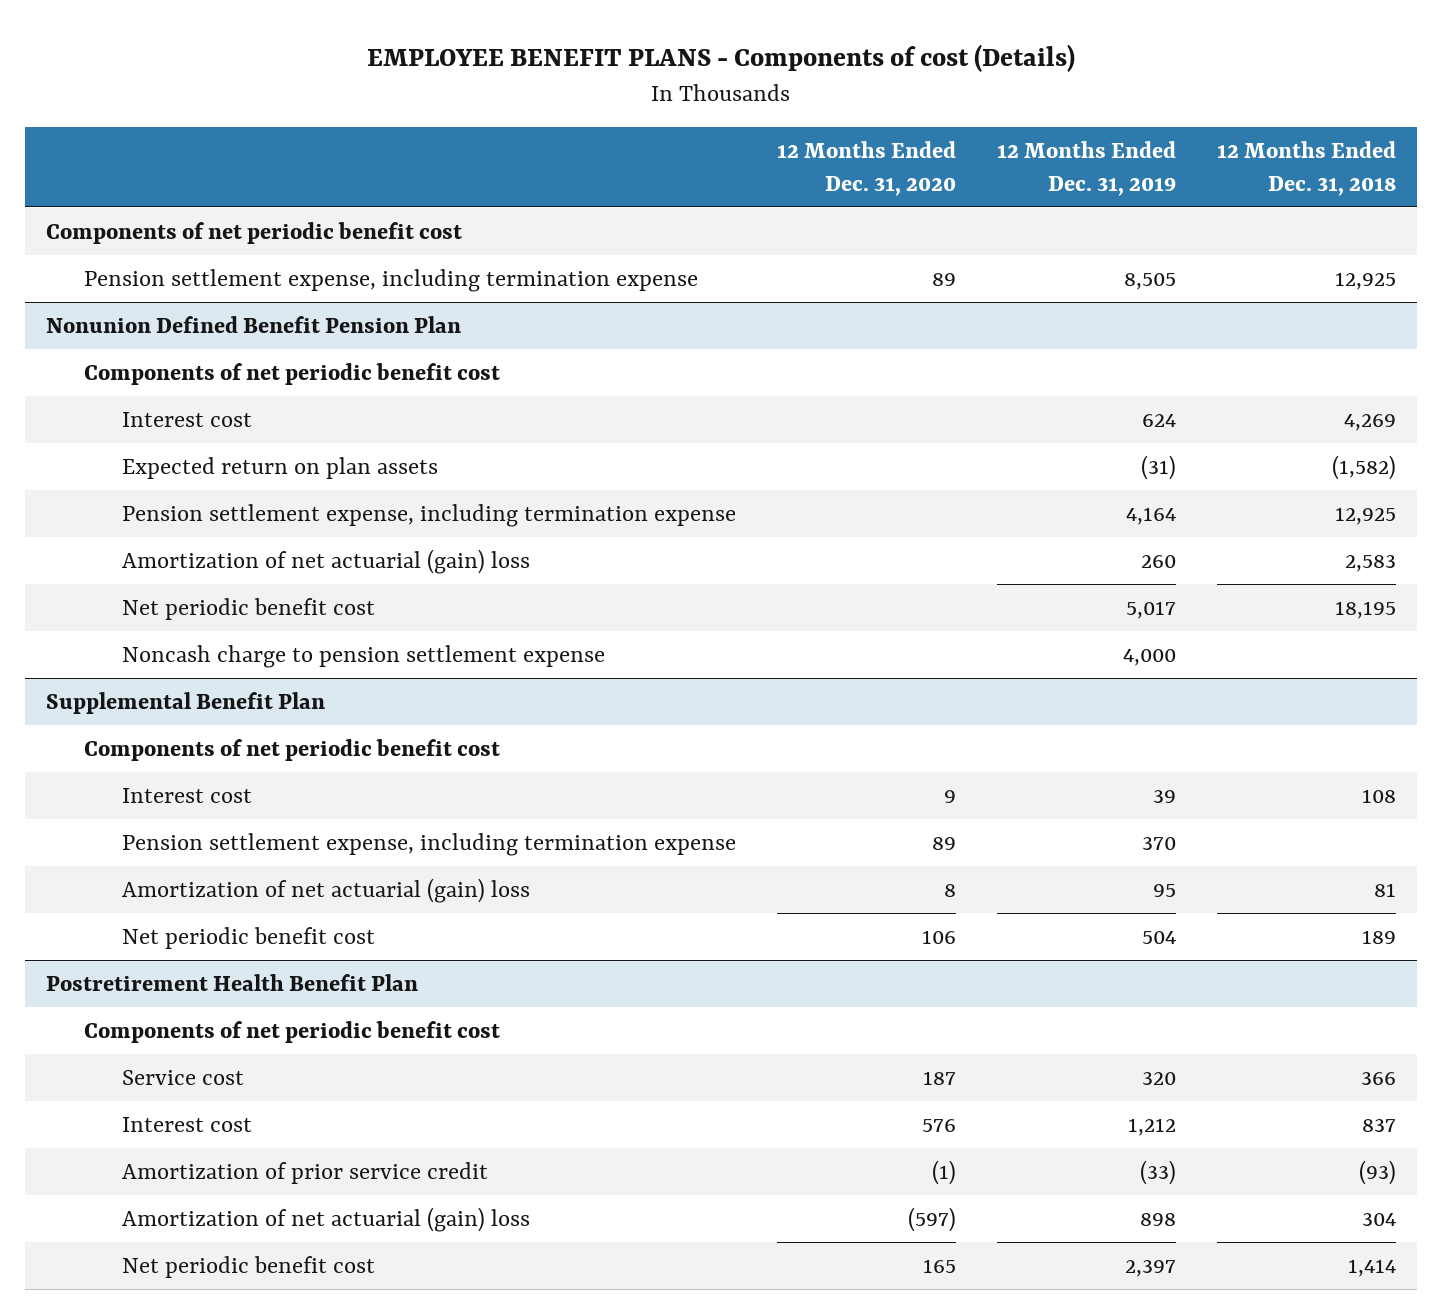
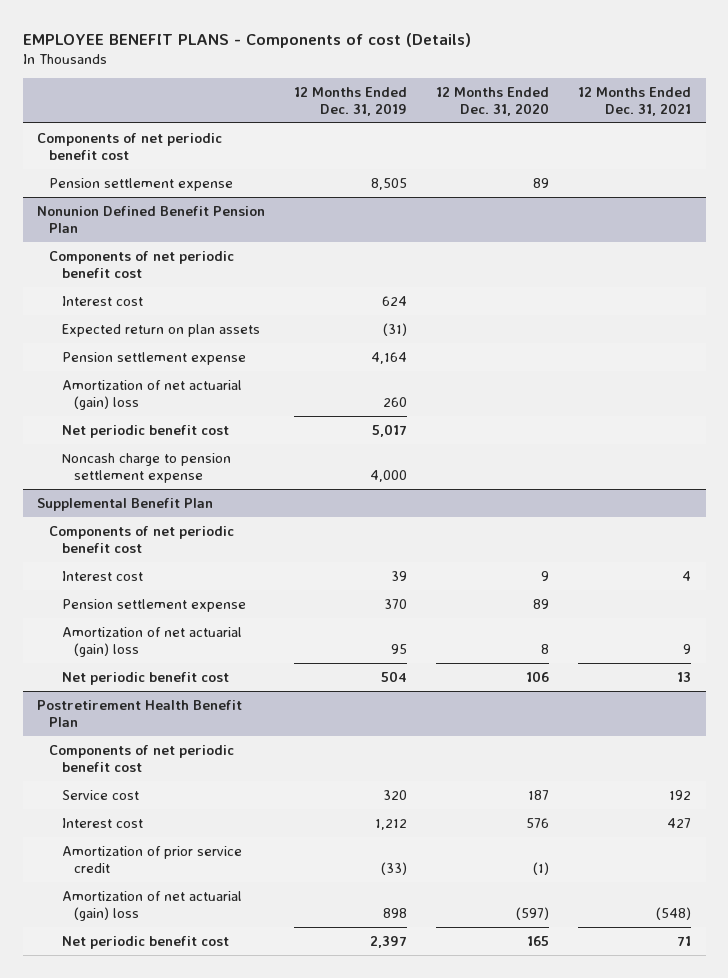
[1217,141,1397,196] 12 Months Ended Dec. 31, 2018 -> none
none -> [578,86,692,116] 12 Months Ended Dec. 31, 2021
[83,268,698,292] Pension settlement expense, including termination expense -> [49,177,234,191] Pension settlement expense
[122,503,737,527] Pension settlement expense, including termination expense -> [61,351,246,365] Pension settlement expense
[122,832,737,856] Pension settlement expense, including termination expense -> [61,598,246,612] Pension settlement expense

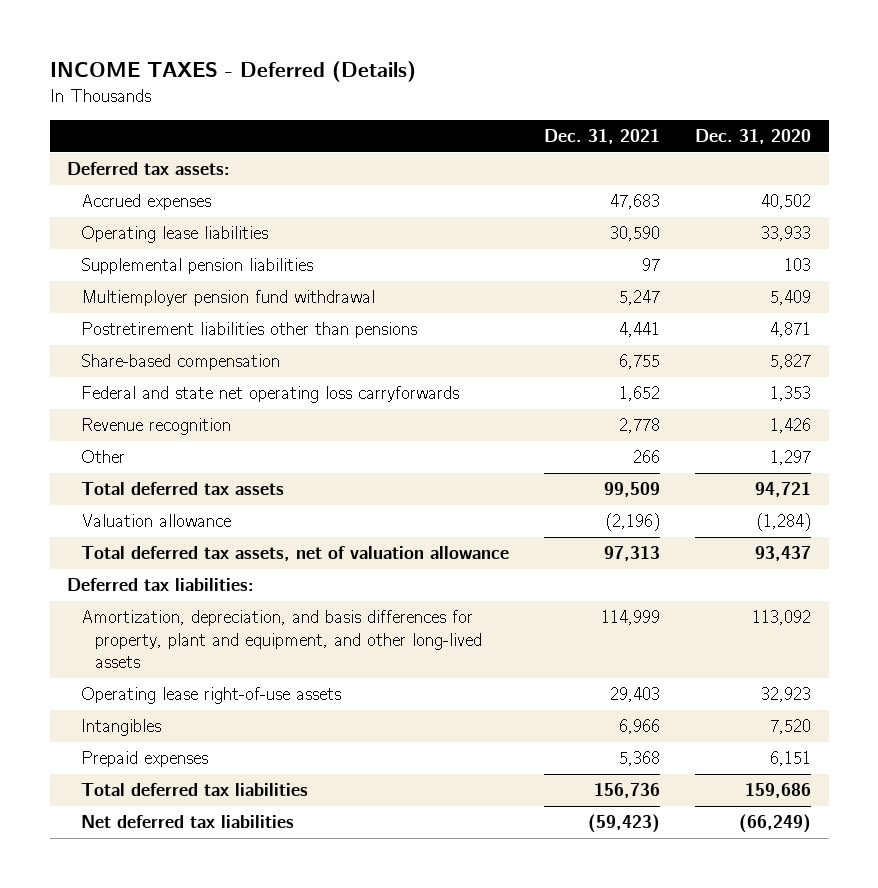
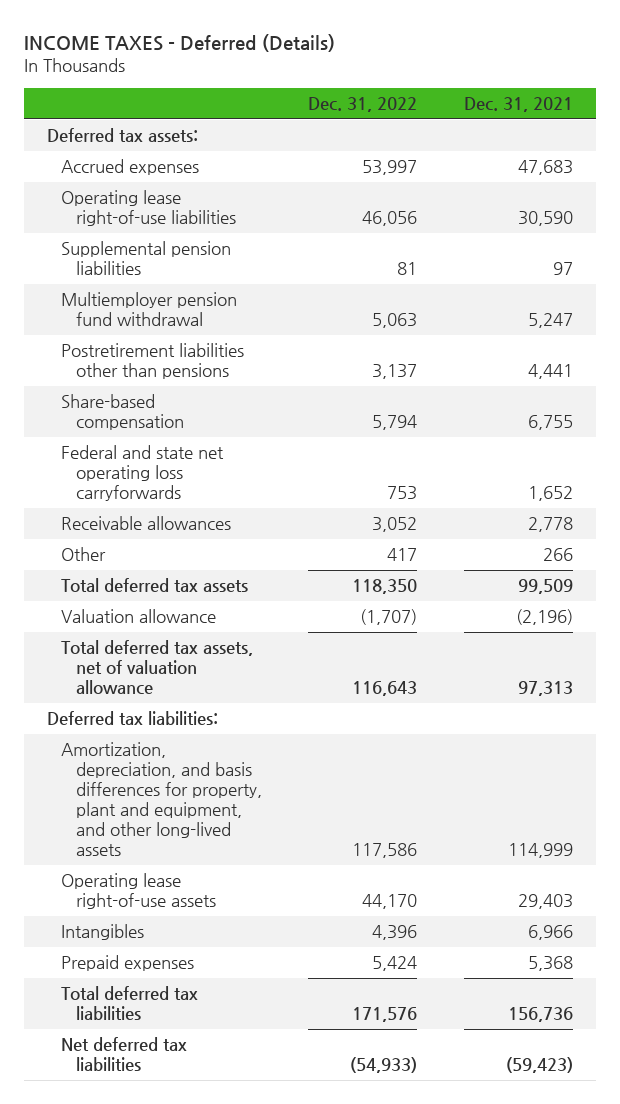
[695,128,812,144] Dec. 31, 2020 -> none
none -> [308,96,418,112] Dec. 31, 2022
[80,226,268,244] Operating lease liabilities -> [61,190,236,227] Operating lease right-of-use liabilities
[80,418,231,436] Revenue recognition -> [61,516,232,531] Receivable allowances

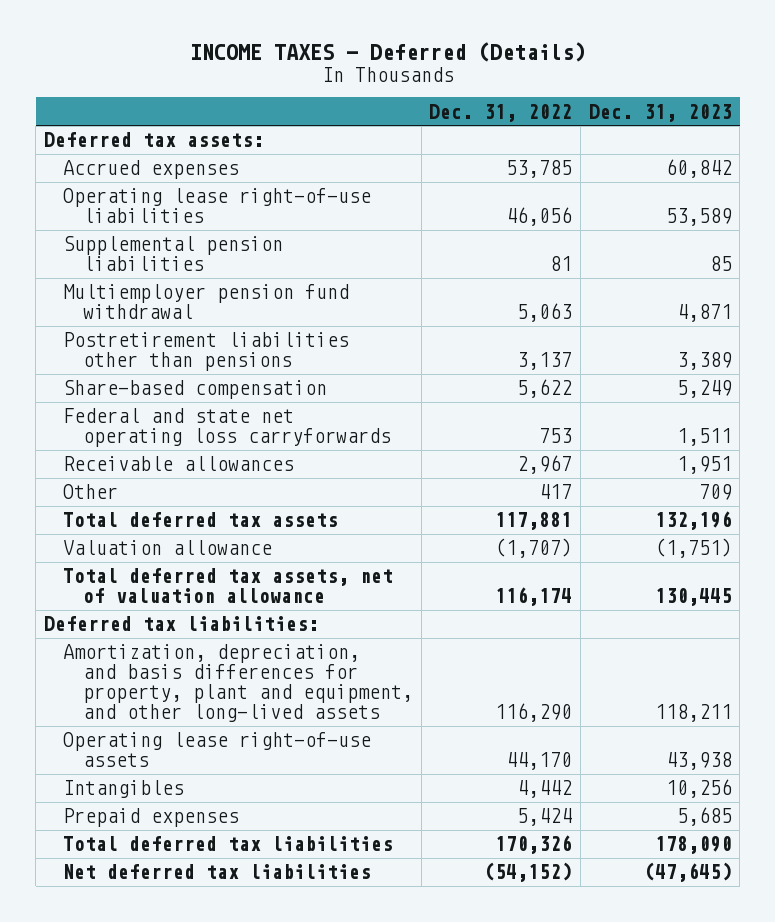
[463,96,573,112] Dec. 31, 2021 -> none
none -> [588,103,732,122] Dec. 31, 2023
[362,160,418,176] 53,997 -> [506,160,573,179] 53,785
[372,415,418,431] 5,794 -> [517,379,573,399] 5,622
[372,517,418,533] 3,052 -> [517,455,573,475] 2,967
[352,579,418,595] 118,350 -> [495,512,573,531] 117,881
[352,681,418,697] 116,643 -> [495,587,573,607] 116,174
[352,843,418,859] 117,586 -> [495,703,573,723] 116,290
[372,925,418,941] 4,396 -> [517,780,573,799] 4,442
[352,1007,418,1023] 171,576 -> [495,835,573,855] 170,326
[350,1057,418,1074] (54,933) -> [484,862,573,883] (54,152)

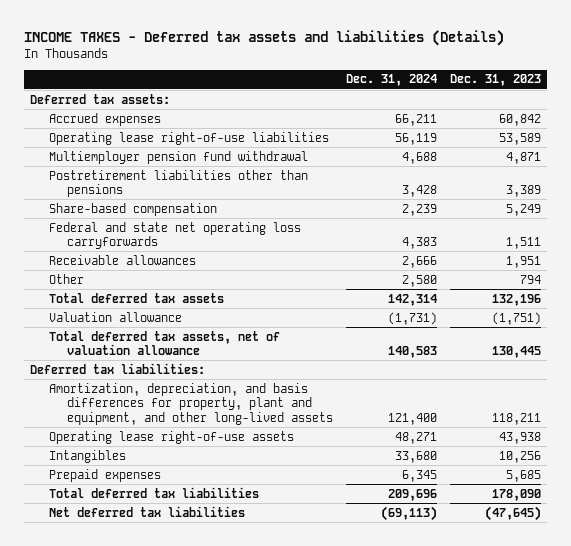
[189,42,586,63] INCOME TAXES - Deferred (Details) -> [23,30,504,47] INCOME TAXES - Deferred tax assets and liabilities (Details)
[429,103,573,122] Dec. 31, 2022 -> none
none -> [345,74,437,87] Dec. 31, 2024
[63,236,284,272] Supplemental pension liabilities -> none
[698,484,732,501] 709 -> [519,274,541,284] 794

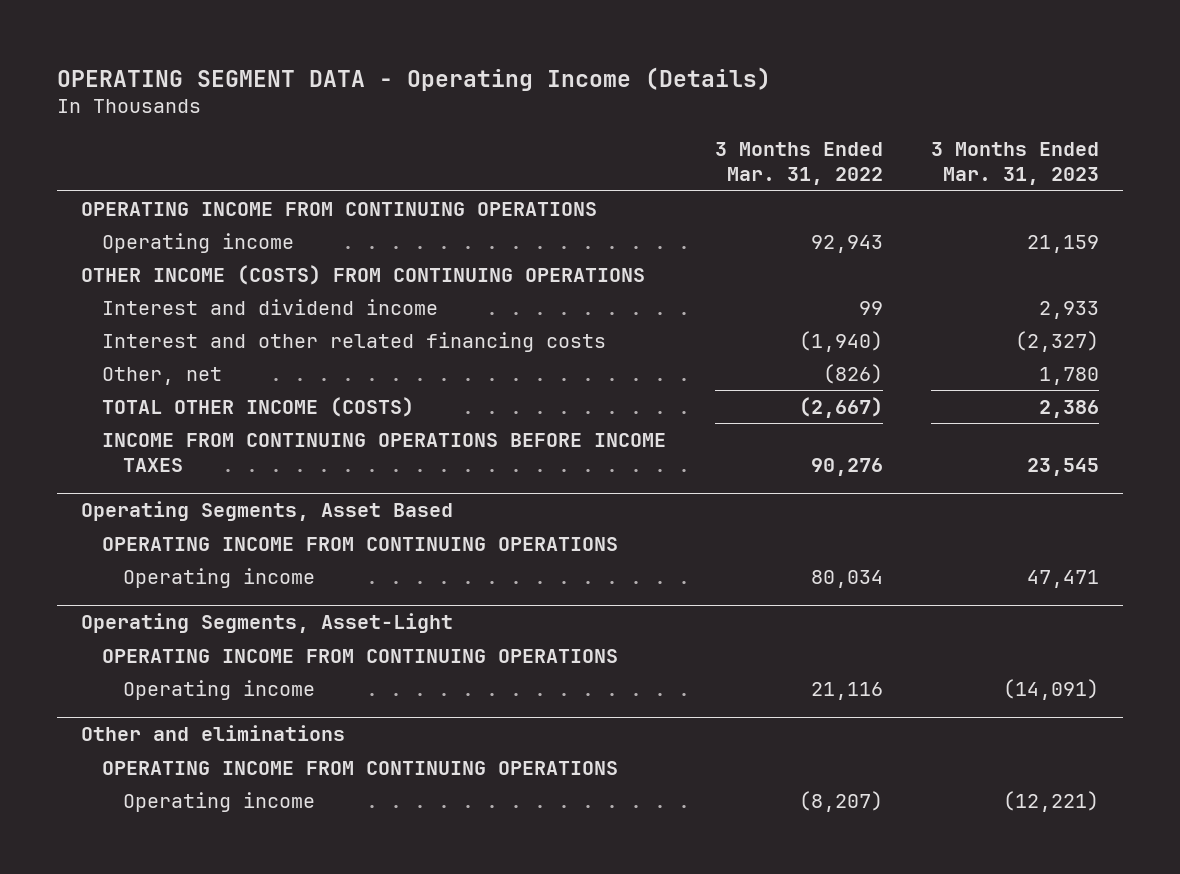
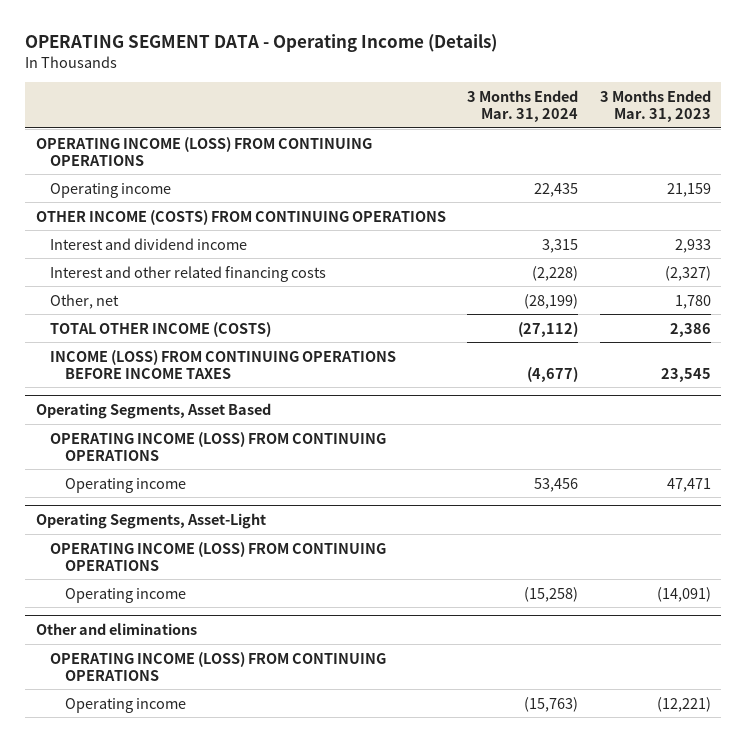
[714,142,883,186] 3 Months Ended Mar. 31, 2022 -> none
none -> [467,89,579,122] 3 Months Ended Mar. 31, 2024
[80,201,597,216] OPERATING INCOME FROM CONTINUING OPERATIONS -> [35,136,372,166] OPERATING INCOME (LOSS) FROM CONTINUING OPERATIONS
[102,432,667,472] INCOME FROM CONTINUING OPERATIONS BEFORE INCOME TAXES -> [50,349,397,379] INCOME (LOSS) FROM CONTINUING OPERATIONS BEFORE INCOME TAXES
[102,536,619,551] OPERATING INCOME FROM CONTINUING OPERATIONS -> [50,431,387,461] OPERATING INCOME (LOSS) FROM CONTINUING OPERATIONS
[102,648,619,663] OPERATING INCOME FROM CONTINUING OPERATIONS -> [50,541,387,571] OPERATING INCOME (LOSS) FROM CONTINUING OPERATIONS
[102,760,619,775] OPERATING INCOME FROM CONTINUING OPERATIONS -> [50,651,387,681] OPERATING INCOME (LOSS) FROM CONTINUING OPERATIONS

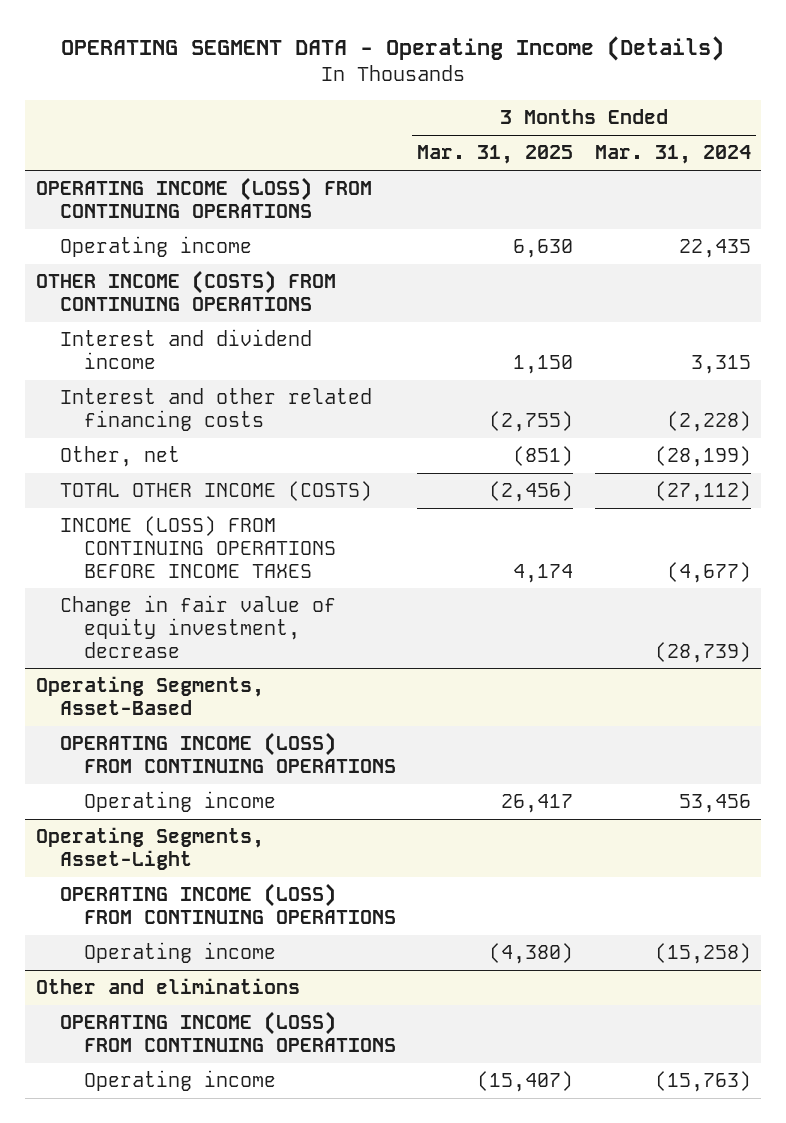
[599,89,711,122] 3 Months Ended Mar. 31, 2023 -> none
none -> [417,145,574,165] Mar. 31, 2025
none -> [59,595,336,658] Change in fair value of equity investment, decrease
[35,403,271,420] Operating Segments, Asset Based -> [35,676,264,715] Operating Segments, Asset-Based

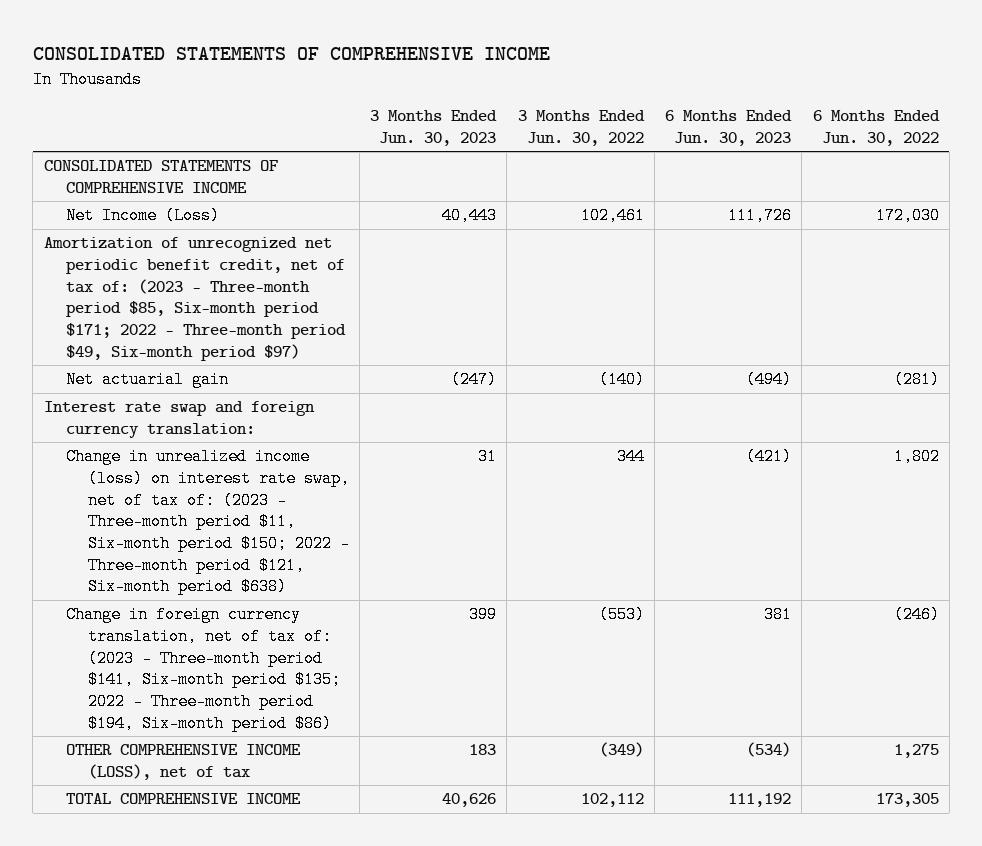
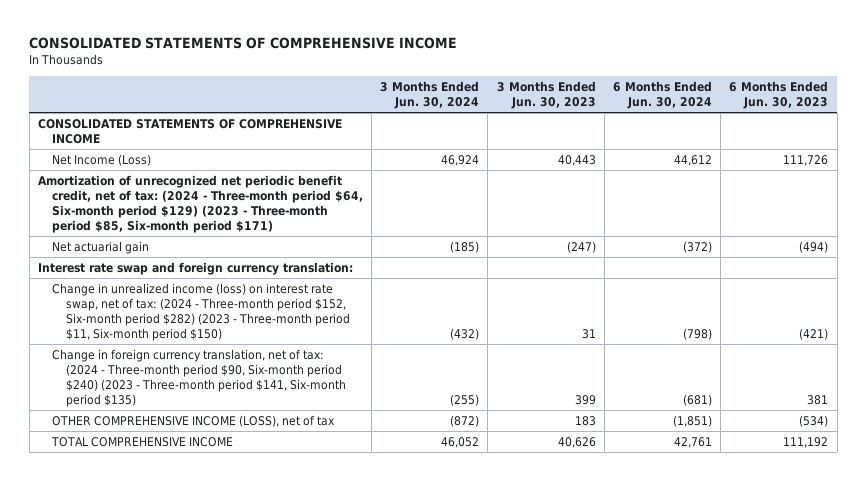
[517,109,645,146] 3 Months Ended Jun. 30, 2022 -> none
[812,109,940,146] 6 Months Ended Jun. 30, 2022 -> none
none -> [380,81,480,110] 3 Months Ended Jun. 30, 2024
none -> [613,81,713,110] 6 Months Ended Jun. 30, 2024
[43,237,346,361] Amortization of unrecognized net periodic benefit credit, net of tax of: (2023 - Three-month period $85, Six-month period $171; 2022 - Three-month period $49, Six-month period $97) -> [37,174,363,234] Amortization of unrecognized net periodic benefit credit, net of tax: (2024 - Three-month period $64, Six-month period $129) (2023 - Three-month period $85, Six-month period $171)
[65,448,350,596] Change in unrealized income (loss) on interest rate swap, net of tax of: (2023 - Three-month period $11, Six-month period $150; 2022 - Three-month period $121, Six-month period $638) -> [51,282,350,342] Change in unrealized income (loss) on interest rate swap, net of tax: (2024 - Three-month period $152, Six-month period $282) (2023 - Three-month period $11, Six-month period $150)
[65,606,341,732] Change in foreign currency translation, net of tax of: (2023 - Three-month period $141, Six-month period $135; 2022 - Three-month period $194, Six-month period $86) -> [51,348,346,408] Change in foreign currency translation, net of tax: (2024 - Three-month period $90, Six-month period $240) (2023 - Three-month period $141, Six-month period $135)

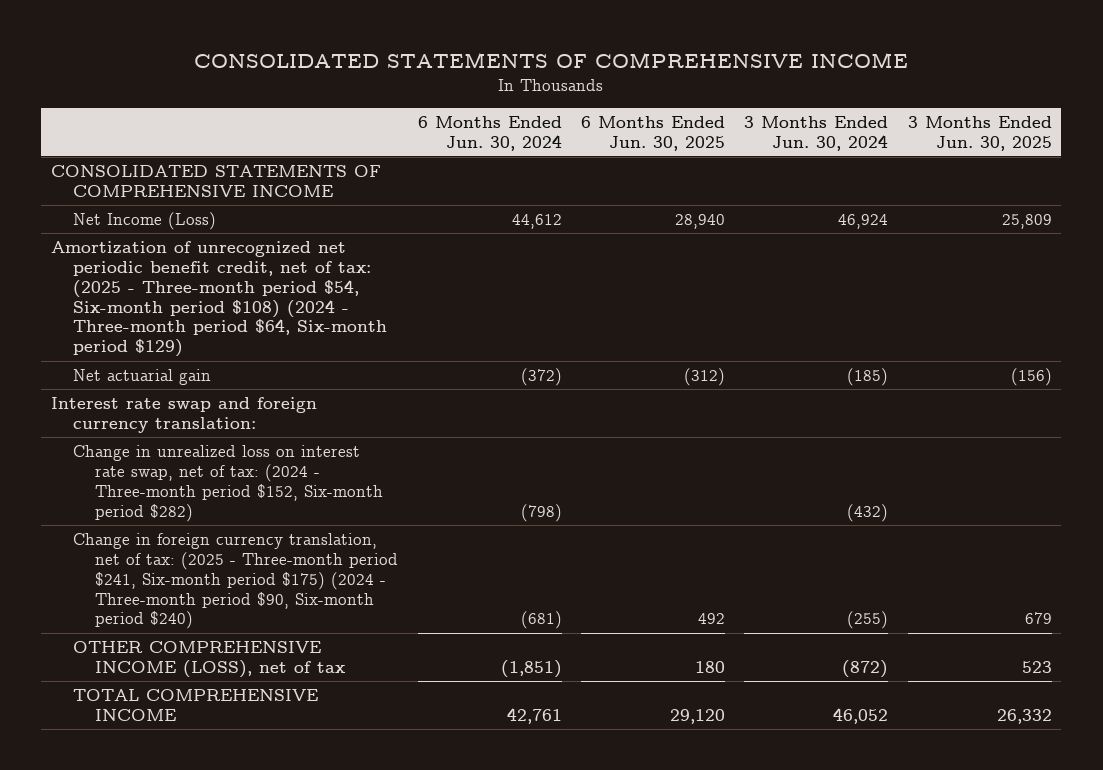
[496,81,596,110] 3 Months Ended Jun. 30, 2023 -> none
[729,81,829,110] 6 Months Ended Jun. 30, 2023 -> none
none -> [580,115,725,151] 6 Months Ended Jun. 30, 2025
none -> [907,115,1052,151] 3 Months Ended Jun. 30, 2025
[37,174,363,234] Amortization of unrecognized net periodic benefit credit, net of tax: (2024 - Three-month period $64, Six-month period $129) (2023 - Three-month period $85, Six-month period $171) -> [51,240,388,358] Amortization of unrecognized net periodic benefit credit, net of tax: (2025 - Three-month period $54, Six-month period $108) (2024 - Three-month period $64, Six-month period $129)
[51,282,350,342] Change in unrealized income (loss) on interest rate swap, net of tax: (2024 - Three-month period $152, Six-month period $282) (2023 - Three-month period $11, Six-month period $150) -> [73,444,384,522] Change in unrealized loss on interest rate swap, net of tax: (2024 - Three-month period $152, Six-month period $282)
[51,348,346,408] Change in foreign currency translation, net of tax: (2024 - Three-month period $90, Six-month period $240) (2023 - Three-month period $141, Six-month period $135) -> [73,532,399,630] Change in foreign currency translation, net of tax: (2025 - Three-month period $241, Six-month period $175) (2024 - Three-month period $90, Six-month period $240)

